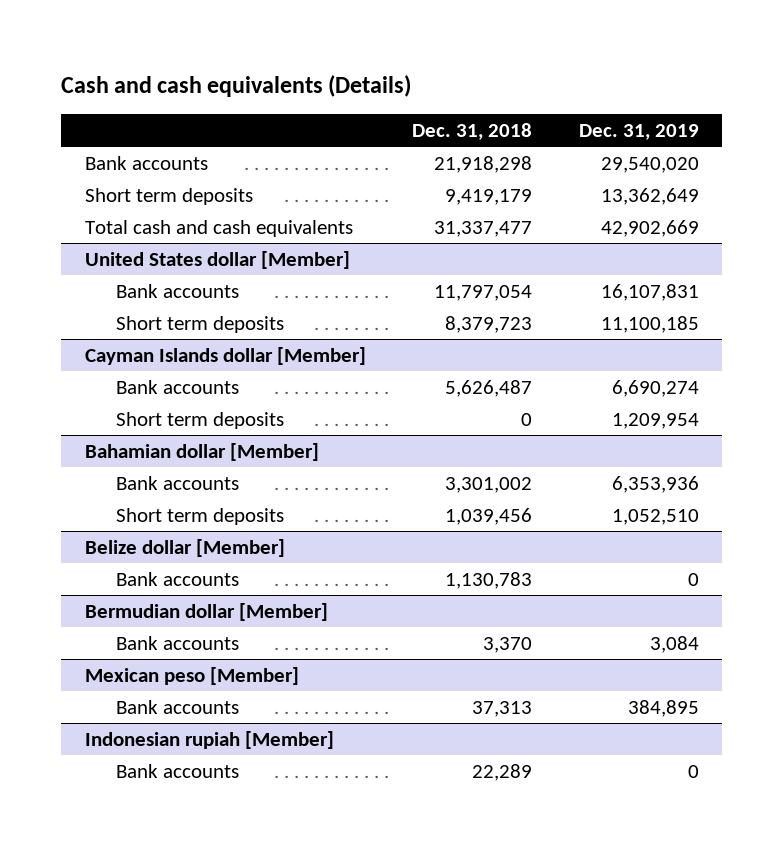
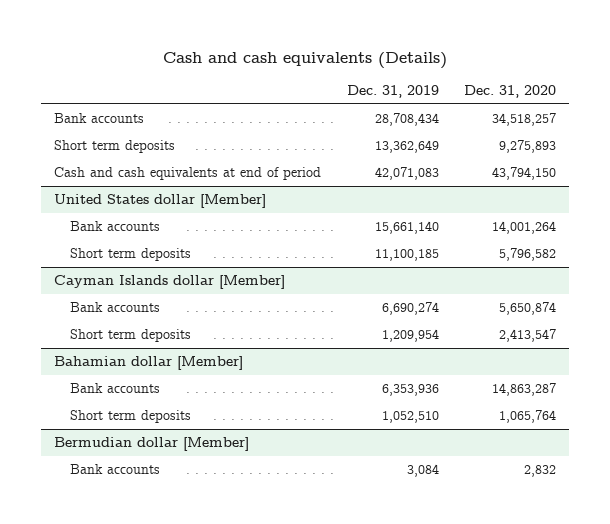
[412,122,533,140] Dec. 31, 2018 -> none
none -> [464,84,557,98] Dec. 31, 2020
[600,156,699,173] 29,540,020 -> [374,113,439,127] 28,708,434
[84,219,353,237] Total cash and cash equivalents -> [54,167,322,181] Cash and cash equivalents at end of period
[600,219,699,237] 42,902,669 -> [374,167,439,181] 42,071,083
[600,283,699,301] 16,107,831 -> [374,221,439,235] 15,661,140
[84,538,285,557] Belize dollar [Member] -> none
[116,571,240,586] Bank accounts -> none
[84,666,299,685] Mexican peso [Member] -> none
[116,699,240,714] Bank accounts -> none
[84,730,334,749] Indonesian rupiah [Member] -> none
[116,763,240,778] Bank accounts -> none

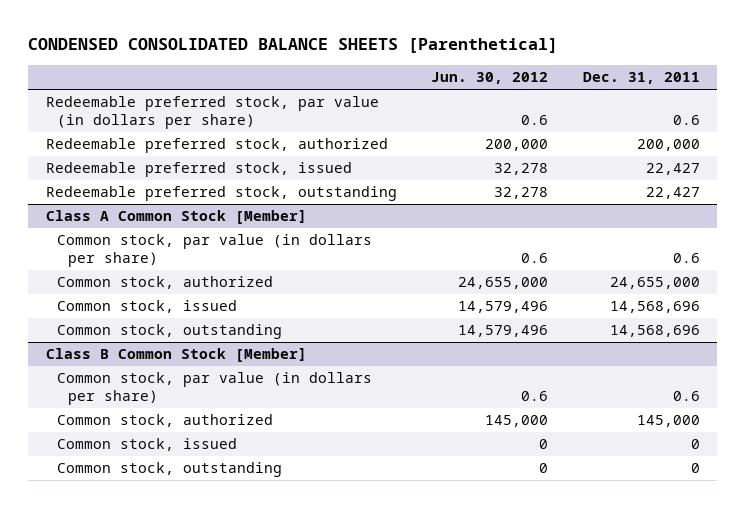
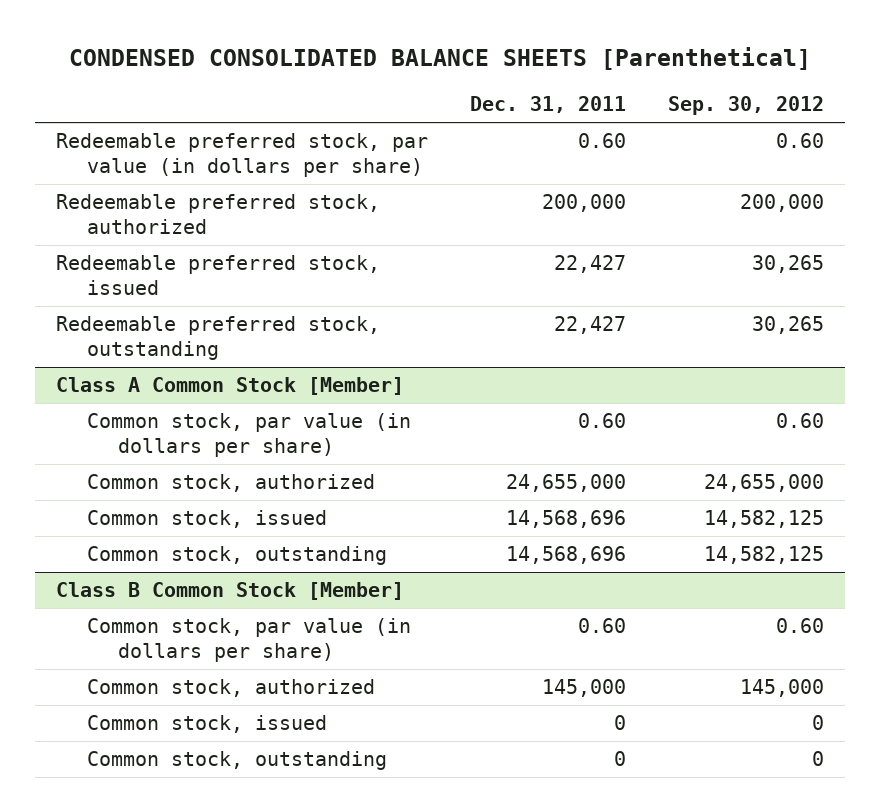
[431,72,549,85] Jun. 30, 2012 -> none
none -> [668,96,825,116] Sep. 30, 2012
[673,115,701,126] 0.6 -> [577,133,626,149] 0.60
[673,253,701,264] 0.6 -> [577,413,626,429] 0.60
[673,391,701,402] 0.6 -> [577,618,626,634] 0.60

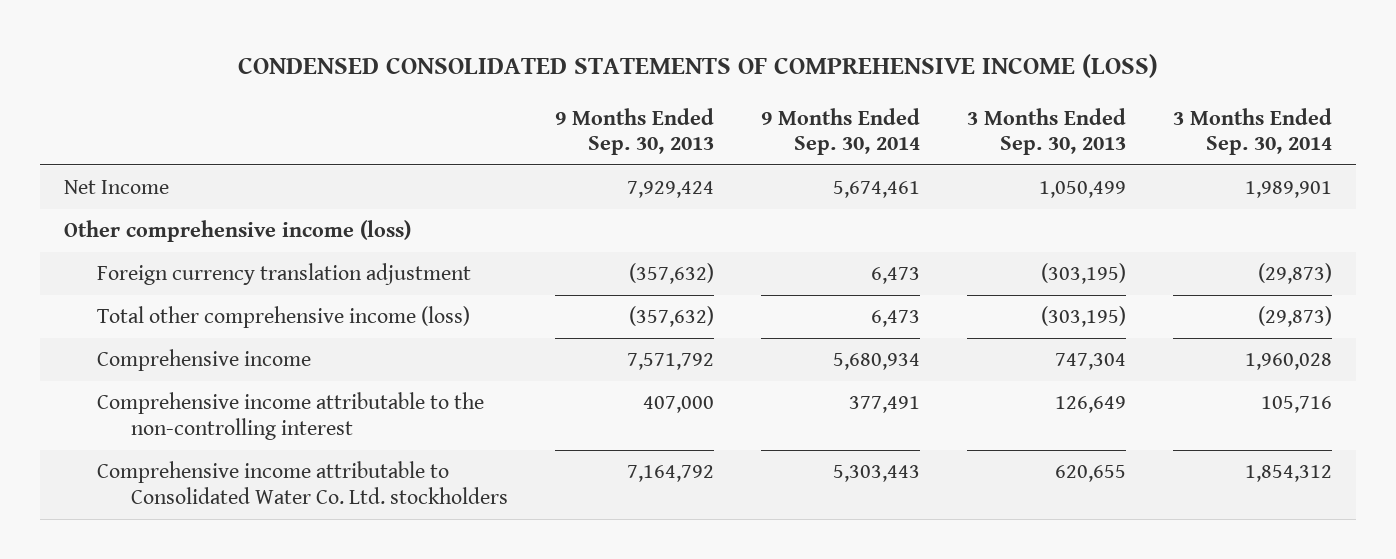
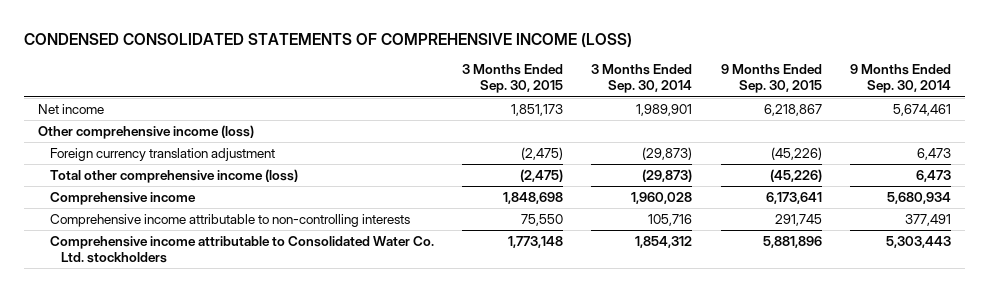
[554,107,714,156] 9 Months Ended Sep. 30, 2013 -> none
[967,107,1127,156] 3 Months Ended Sep. 30, 2013 -> none
none -> [461,64,563,94] 3 Months Ended Sep. 30, 2015
none -> [720,64,822,94] 9 Months Ended Sep. 30, 2015
[63,180,169,195] Net Income -> [38,104,105,115] Net income
[97,392,485,441] Comprehensive income attributable to the non-controlling interest -> [49,214,410,228] Comprehensive income attributable to non-controlling interests

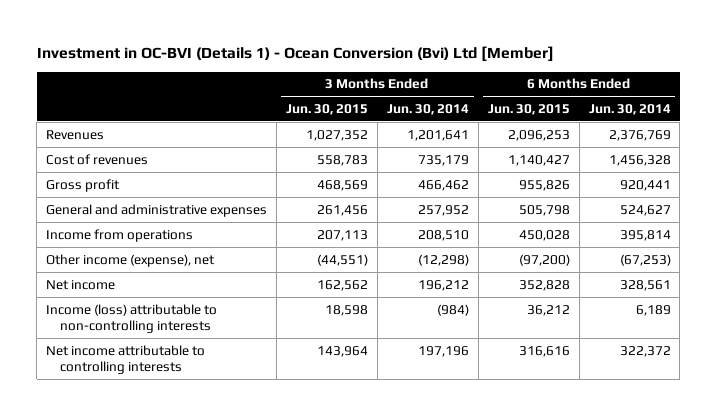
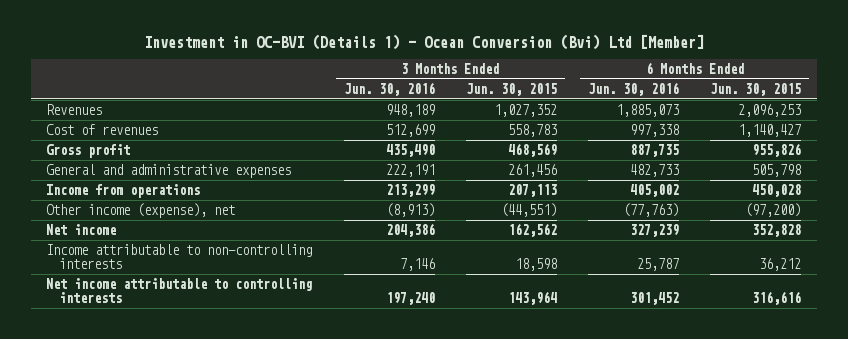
[386,103,469,115] Jun. 30, 2014 -> none
[588,103,671,115] Jun. 30, 2014 -> none
none -> [343,81,435,96] Jun. 30, 2016
none -> [588,81,680,96] Jun. 30, 2016
[46,303,218,333] Income (loss) attributable to non-controlling interests -> [46,244,313,269] Income attributable to non-controlling interests

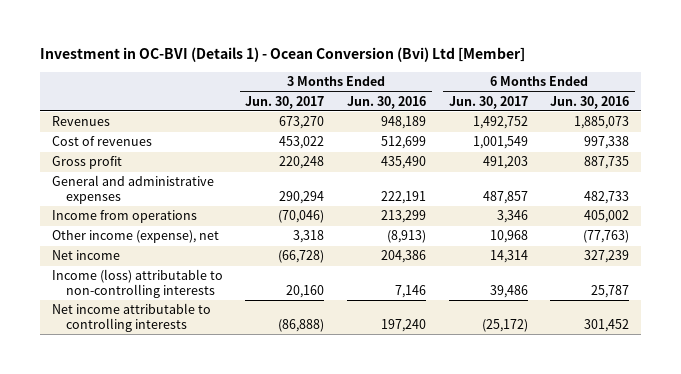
[465,82,557,96] Jun. 30, 2015 -> none
[710,82,802,96] Jun. 30, 2015 -> none
none -> [245,95,325,109] Jun. 30, 2017
none -> [448,95,528,109] Jun. 30, 2017
[46,244,313,269] Income attributable to non-controlling interests -> [51,269,223,299] Income (loss) attributable to non-controlling interests

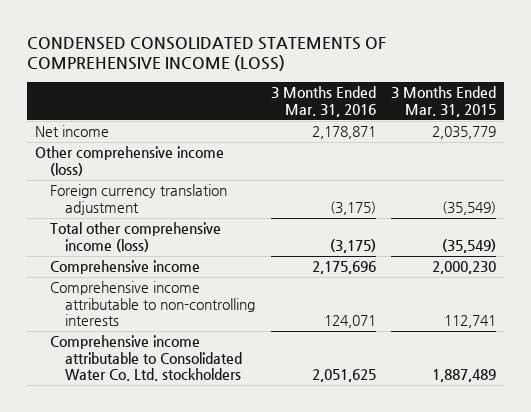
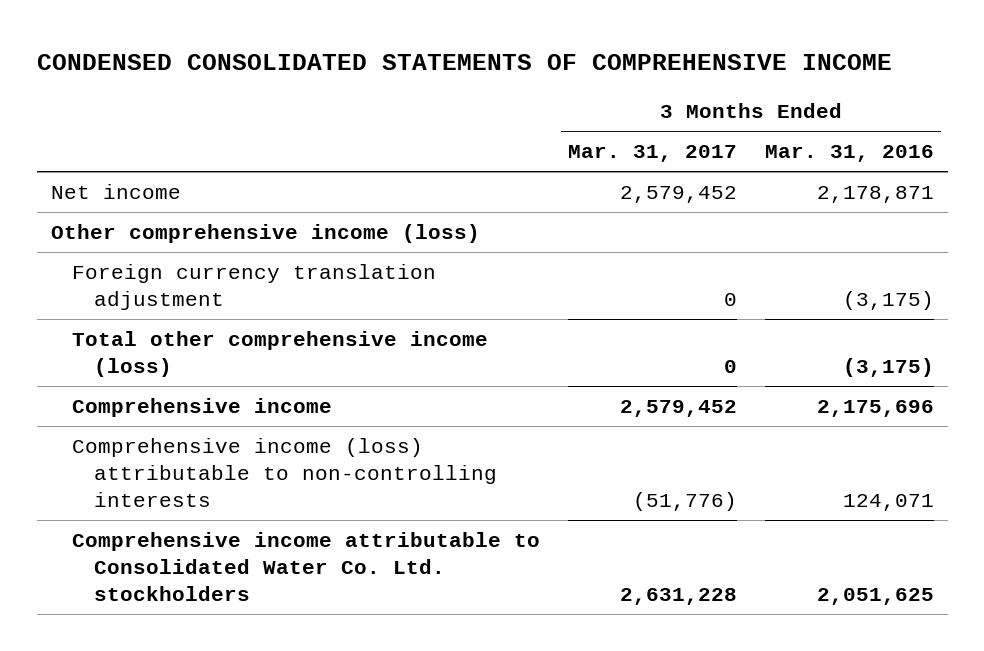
[26,36,386,72] CONDENSED CONSOLIDATED STATEMENTS OF COMPREHENSIVE INCOME (LOSS) -> [36,53,892,70] CONDENSED CONSOLIDATED STATEMENTS OF COMPREHENSIVE INCOME
[391,86,497,117] 3 Months Ended Mar. 31, 2015 -> none
none -> [567,145,737,163] Mar. 31, 2017
[49,281,255,327] Comprehensive income attributable to non-controlling interests -> [72,438,497,507] Comprehensive income (loss) attributable to non-controlling interests

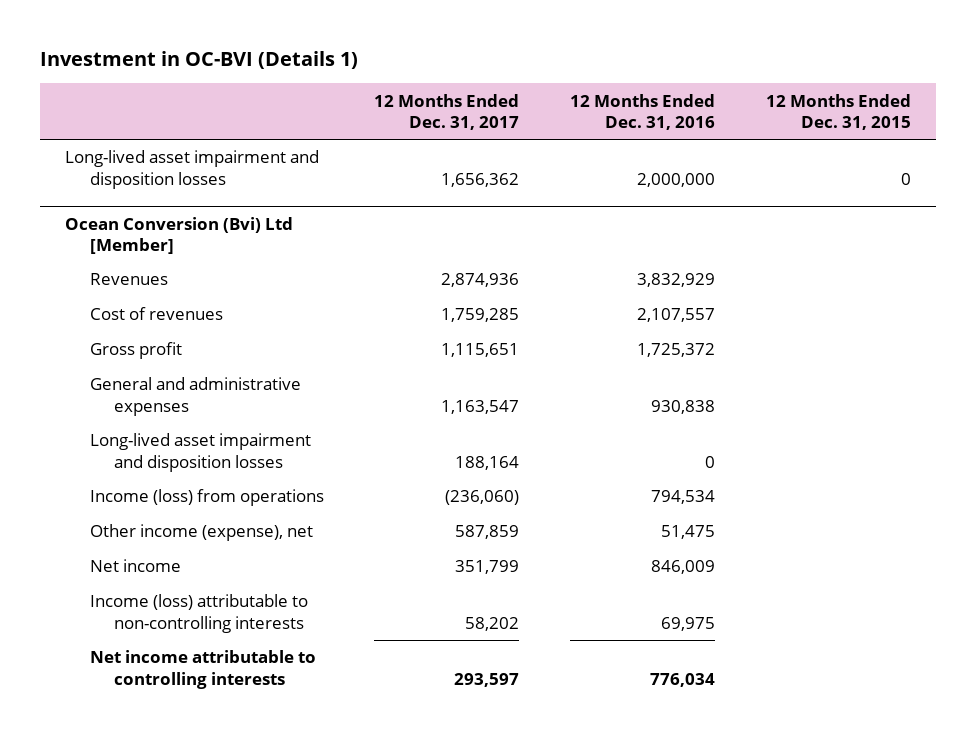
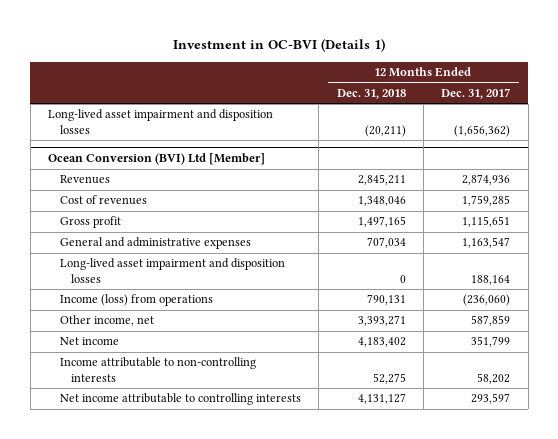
[569,93,715,130] 12 Months Ended Dec. 31, 2016 -> none
[765,93,911,130] 12 Months Ended Dec. 31, 2015 -> none
none -> [336,88,406,99] Dec. 31, 2018
[441,172,520,187] 1,656,362 -> [454,125,511,138] (1,656,362)
[65,216,294,255] Ocean Conversion (Bvi) Ltd [Member] -> [48,153,266,166] Ocean Conversion (BVI) Ltd [Member]
[89,524,313,542] Other income (expense), net -> [59,315,154,327] Other income, net
[89,594,308,633] Income (loss) attributable to non-controlling interests -> [59,357,256,383] Income attributable to non-controlling interests

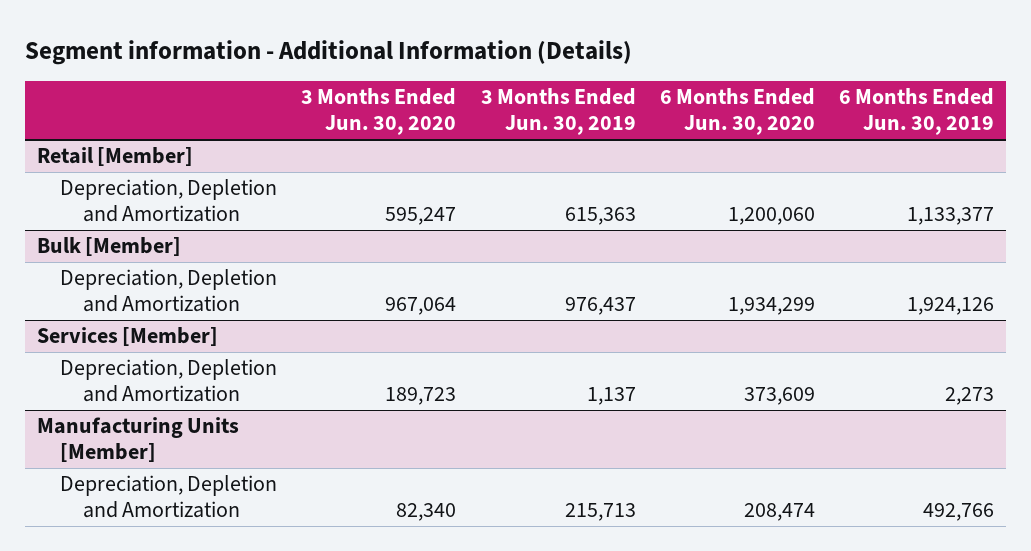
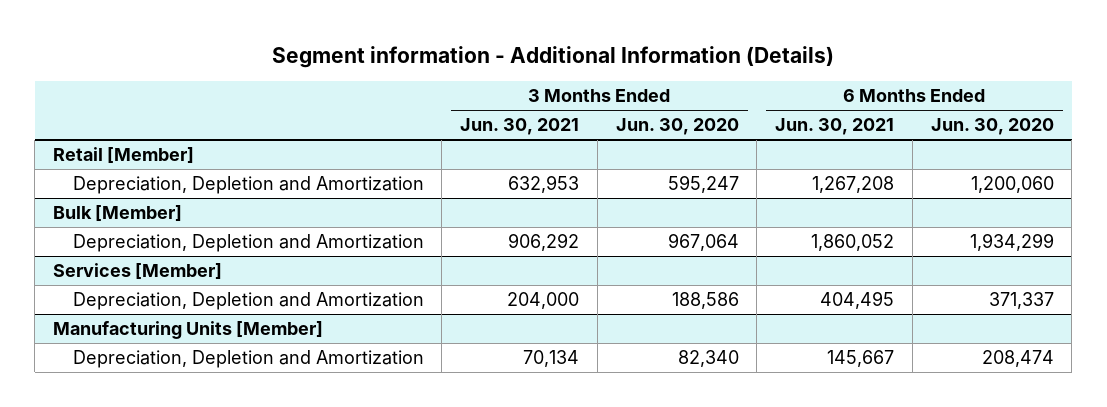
[480,88,636,136] 3 Months Ended Jun. 30, 2019 -> none
[839,88,995,136] 6 Months Ended Jun. 30, 2019 -> none
none -> [460,118,580,136] Jun. 30, 2021
none -> [775,118,895,136] Jun. 30, 2021
[385,387,457,406] 189,723 -> [671,292,739,310] 188,586
[743,387,815,406] 373,609 -> [988,292,1054,310] 371,337

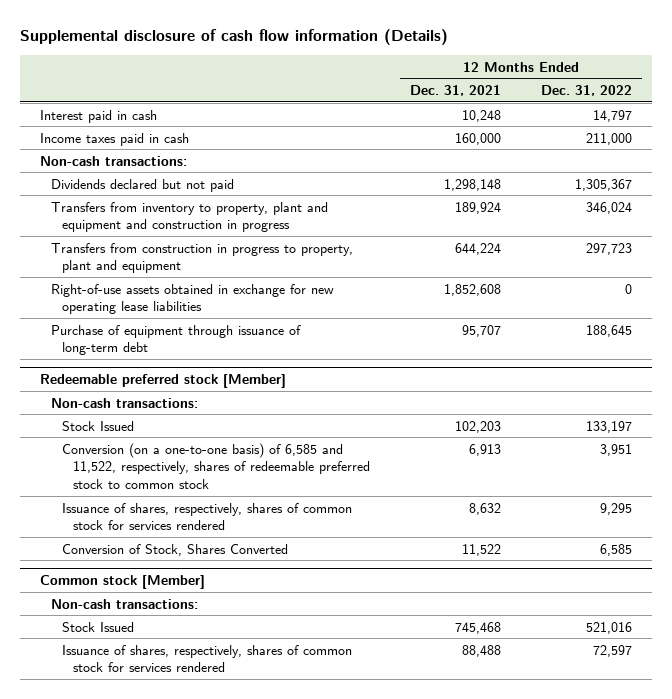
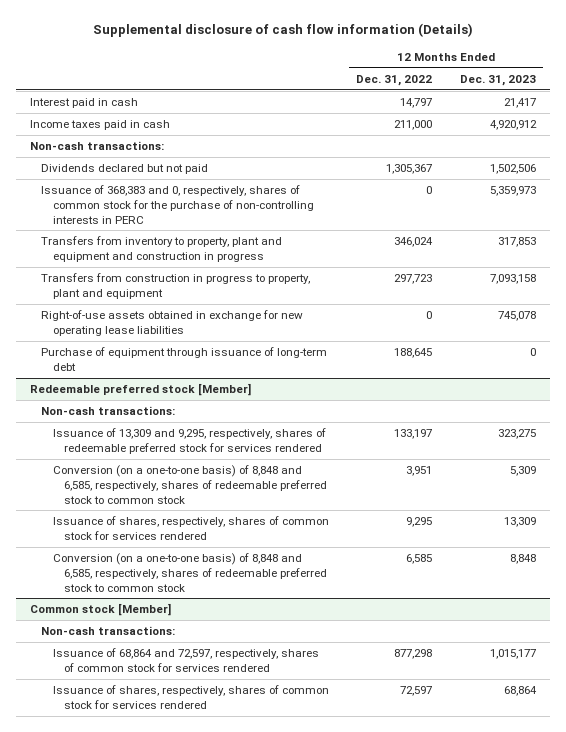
[410,85,502,97] Dec. 31, 2021 -> none
none -> [460,74,537,86] Dec. 31, 2023
none -> [41,185,314,224] Issuance of 368,383 and 0, respectively, shares of common stock for the purchase of non-controlling interests in PERC
[61,420,134,431] Stock Issued -> [52,428,326,454] Issuance of 13,309 and 9,295, respectively, shares of redeemable preferred stock for services rendered
[61,442,371,489] Conversion (on a one-to-one basis) of 6,585 and 11,522, respectively, shares of redeemable preferred stock to common stock -> [52,465,327,504] Conversion (on a one-to-one basis) of 8,848 and 6,585, respectively, shares of redeemable preferred stock to common stock
[61,543,288,556] Conversion of Stock, Shares Converted -> [52,553,327,592] Conversion (on a one-to-one basis) of 8,848 and 6,585, respectively, shares of redeemable preferred stock to common stock
[61,621,134,632] Stock Issued -> none
none -> [52,648,319,672] Issuance of 68,864 and 72,597, respectively, shares of common stock for services rendered

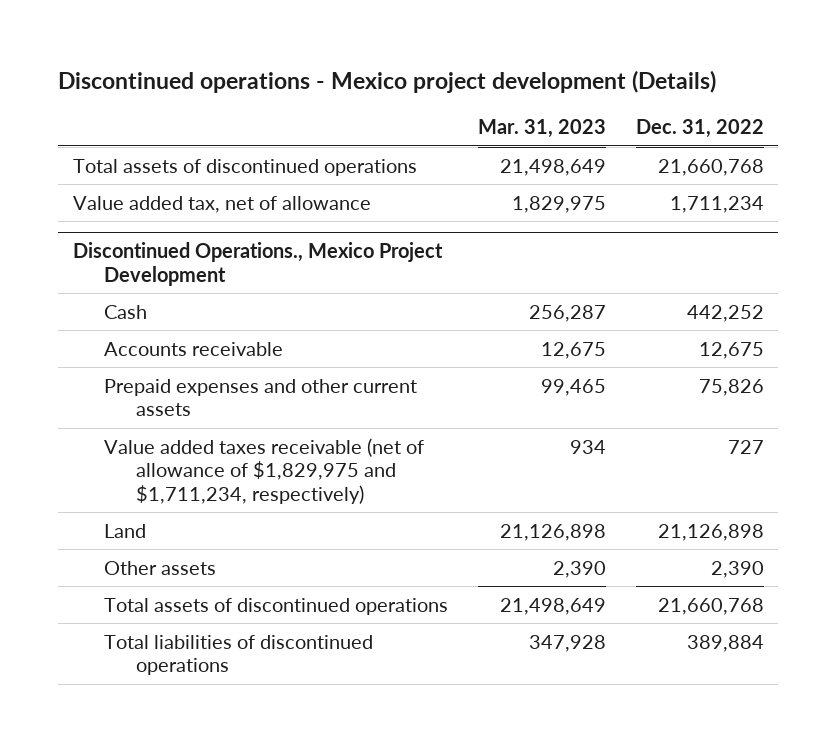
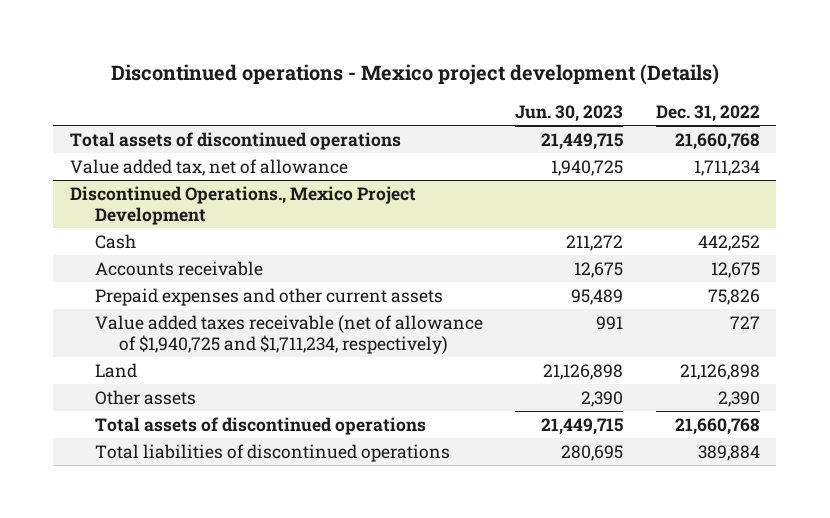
[477,119,606,139] Mar. 31, 2023 -> none
none -> [515,104,624,122] Jun. 30, 2023
[104,437,425,504] Value added taxes receivable (net of allowance of $1,829,975 and $1,711,234, respectively) -> [94,314,483,354] Value added taxes receivable (net of allowance of $1,940,725 and $1,711,234, respectively)

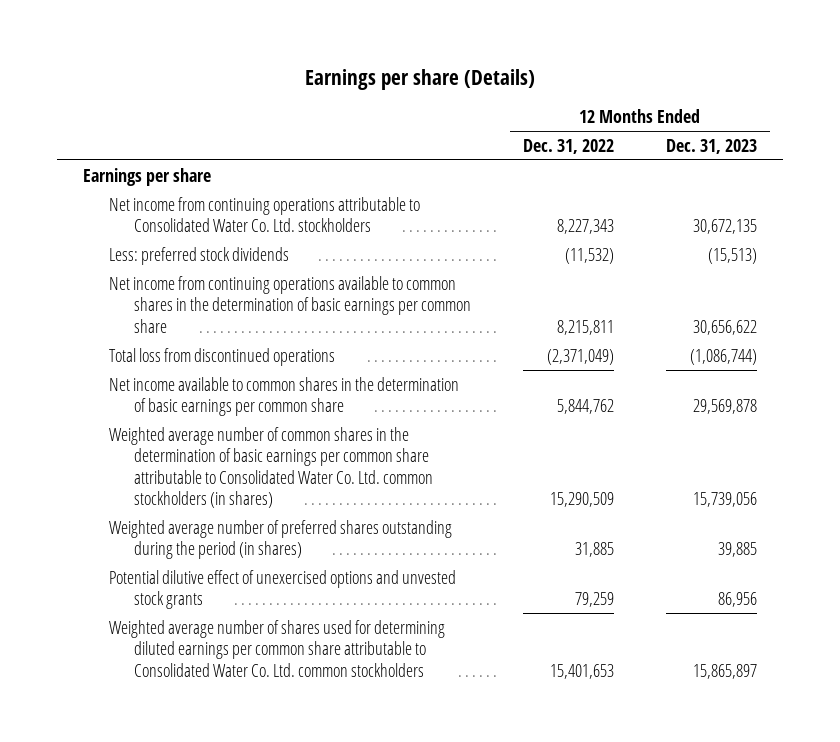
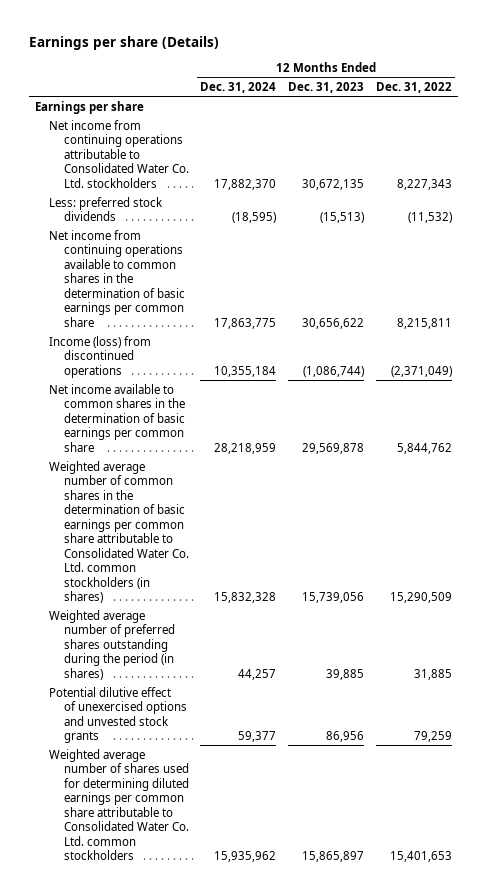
none -> [200,82,277,94] Dec. 31, 2024
[108,347,335,366] Total loss from discontinued operations -> [49,335,152,378] Income (loss) from discontinued operations

